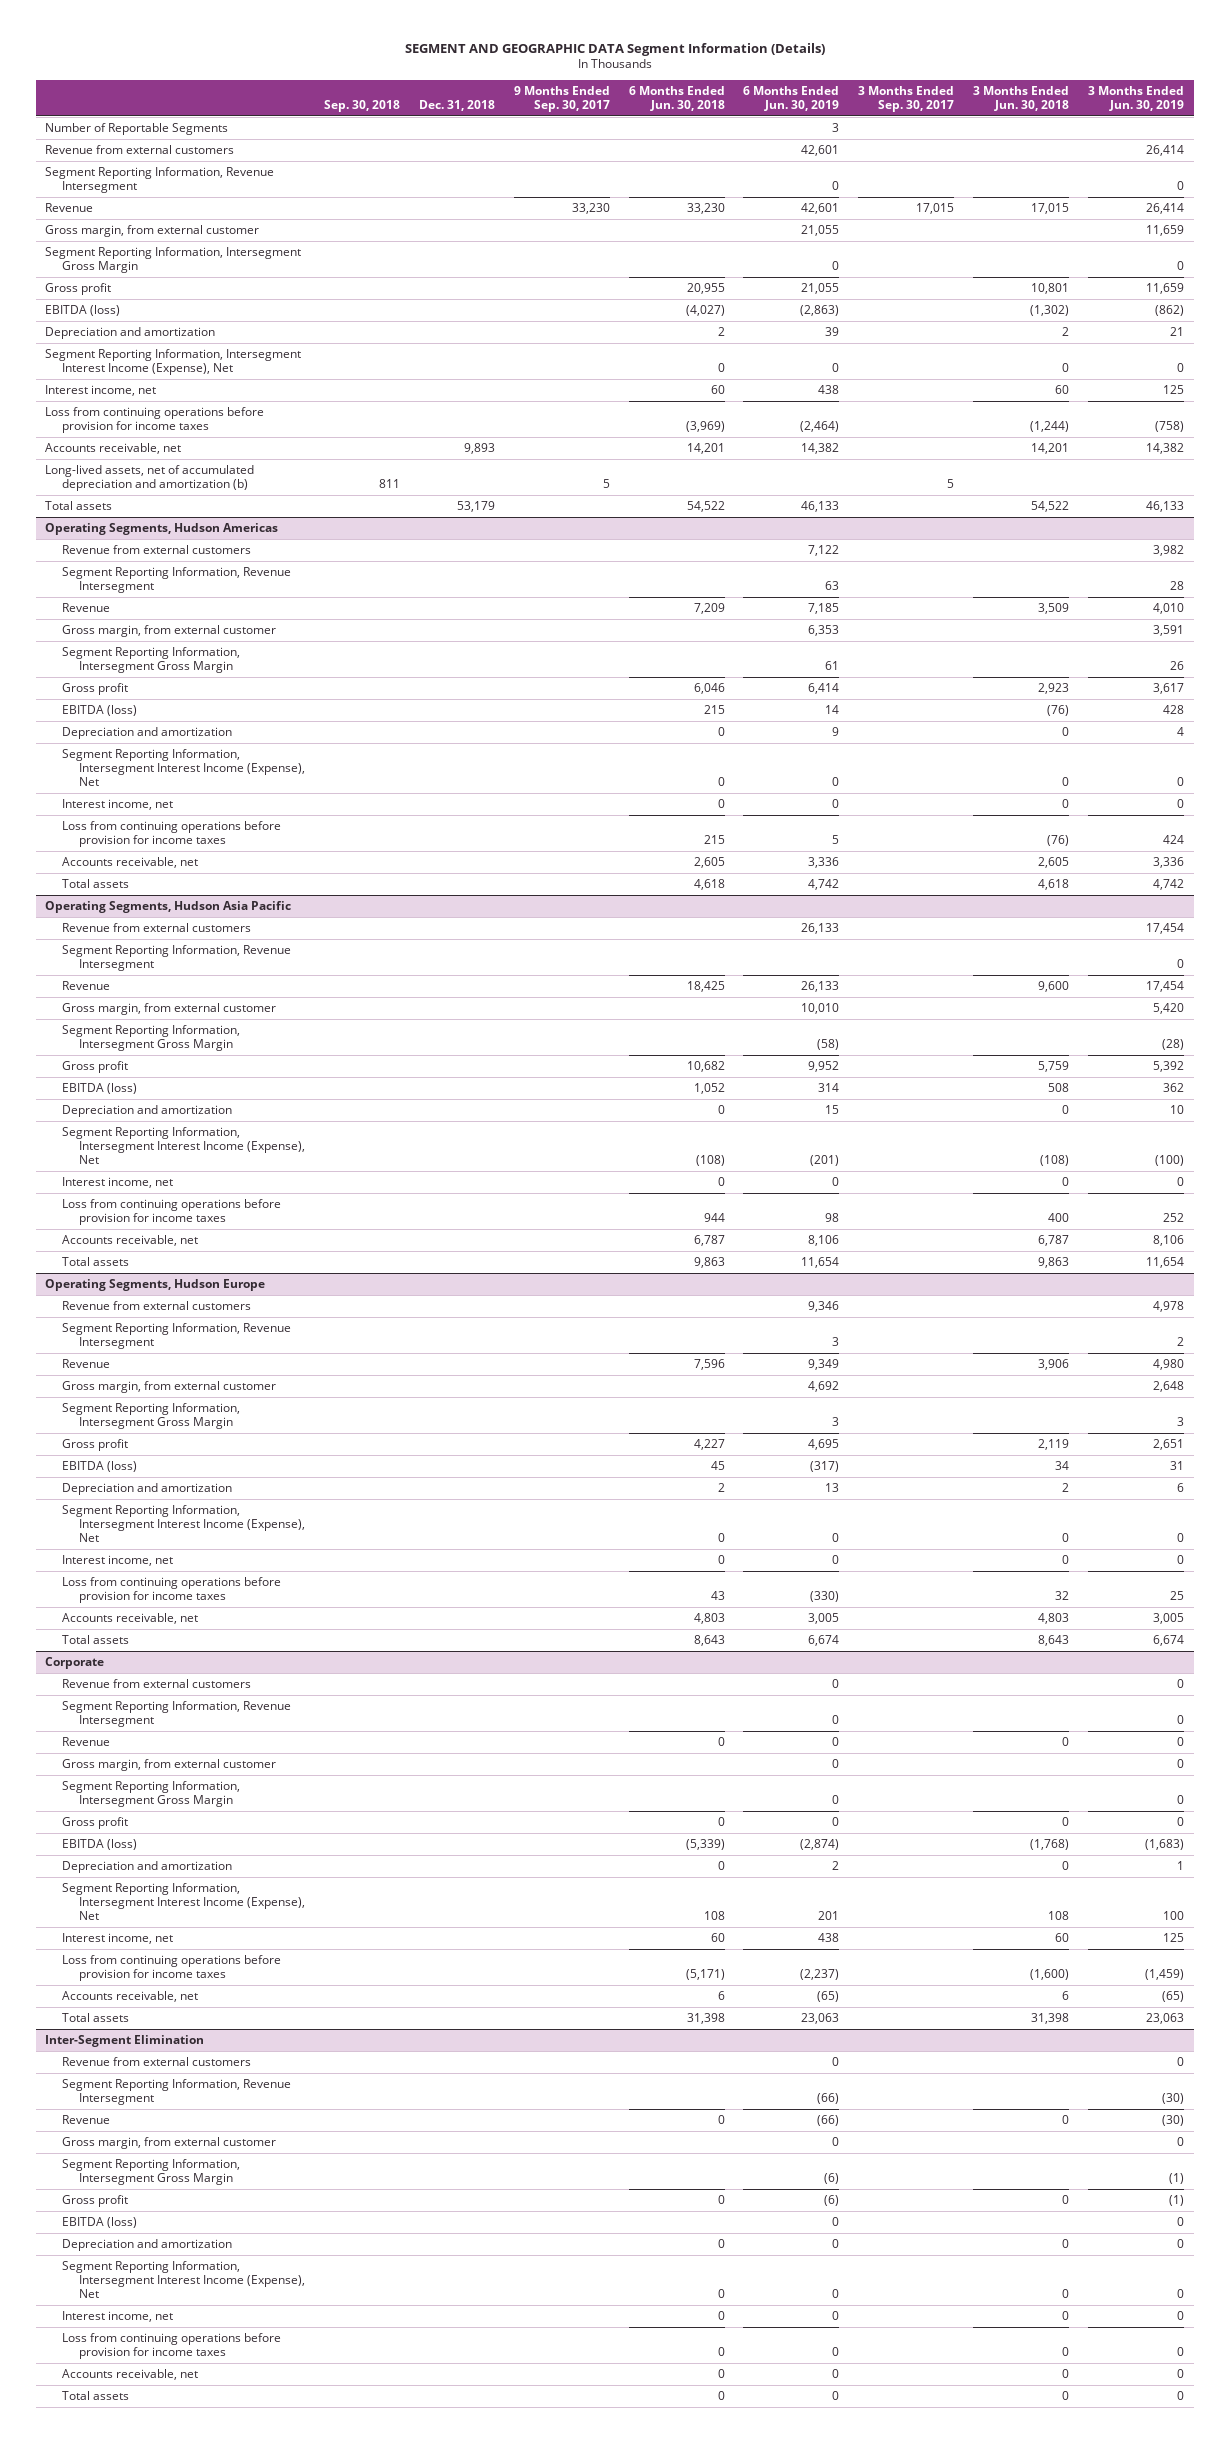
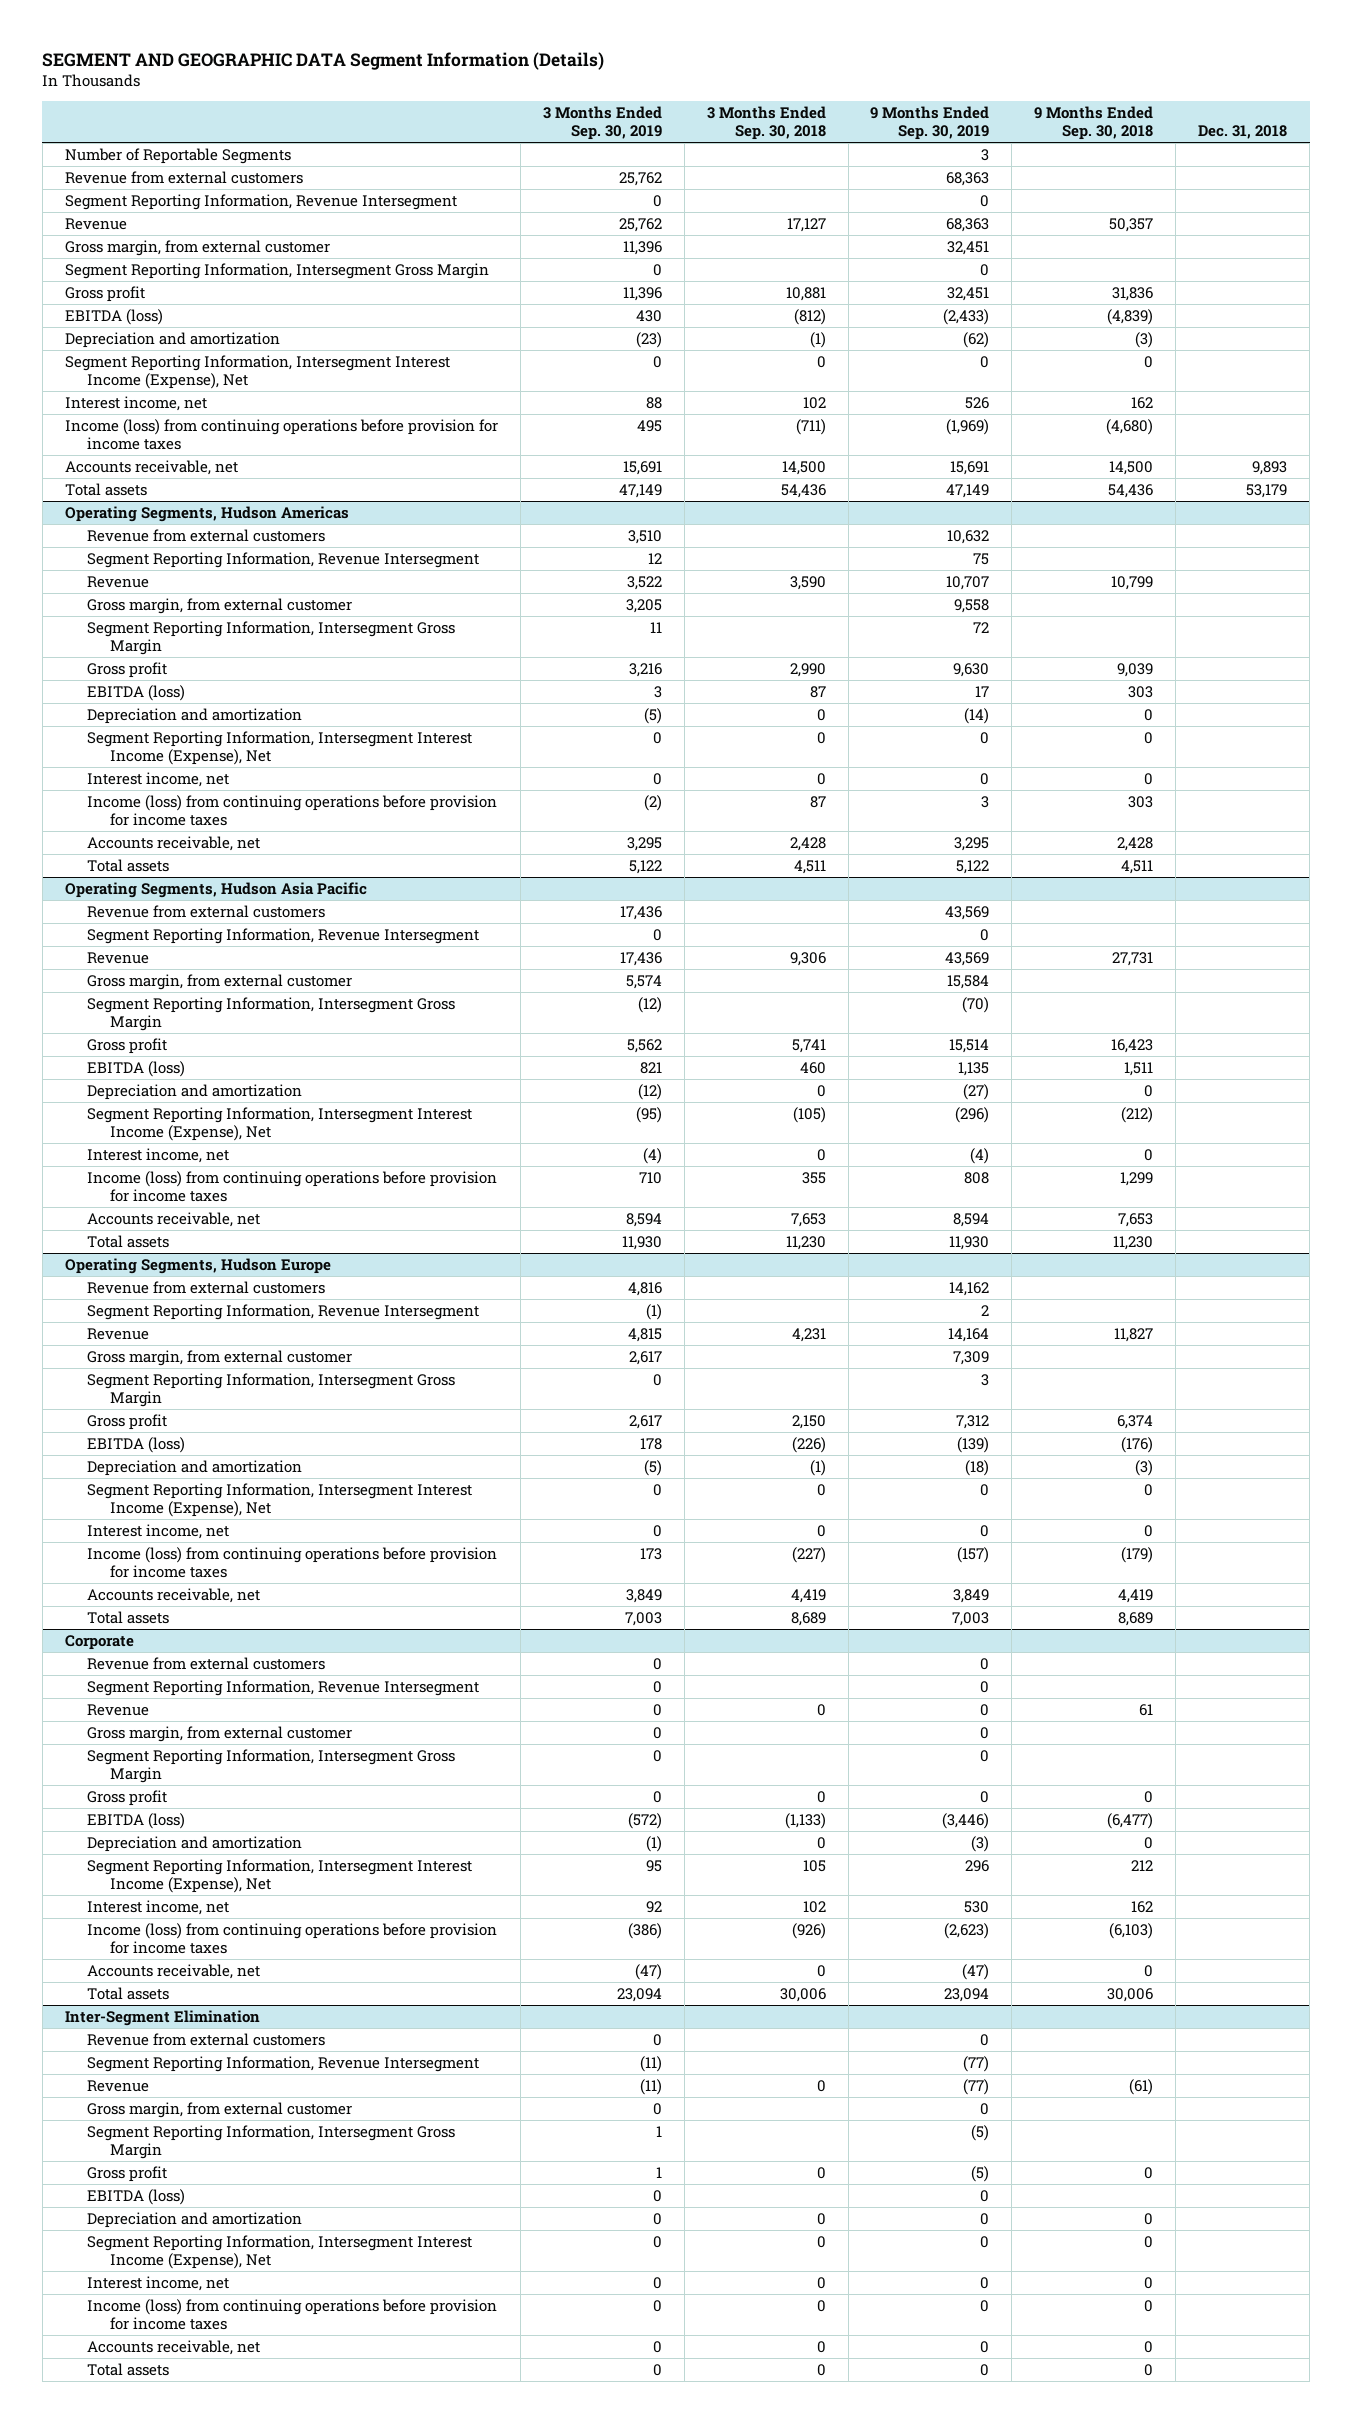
[323,99,400,112] Sep. 30, 2018 -> none
[513,85,610,112] 9 Months Ended Sep. 30, 2017 -> none
[628,85,725,111] 6 Months Ended Jun. 30, 2018 -> none
[743,85,840,111] 6 Months Ended Jun. 30, 2019 -> none
[858,85,955,112] 3 Months Ended Sep. 30, 2017 -> none
[973,85,1070,111] 3 Months Ended Jun. 30, 2018 -> none
[1088,85,1185,111] 3 Months Ended Jun. 30, 2019 -> none
none -> [542,106,662,141] 3 Months Ended Sep. 30, 2019
none -> [706,106,826,141] 3 Months Ended Sep. 30, 2018
none -> [870,106,990,141] 9 Months Ended Sep. 30, 2019
none -> [1034,106,1154,141] 9 Months Ended Sep. 30, 2018
[44,407,264,434] Loss from continuing operations before provision for income taxes -> [64,418,498,451] Income (loss) from continuing operations before provision for income taxes
[44,465,254,492] Long-lived assets, net of accumulated depreciation and amortization (b) -> none
[62,821,282,848] Loss from continuing operations before provision for income taxes -> [87,794,498,827] Income (loss) from continuing operations before provision for income taxes
[62,1199,282,1226] Loss from continuing operations before provision for income taxes -> [87,1170,498,1203] Income (loss) from continuing operations before provision for income taxes
[62,1577,282,1604] Loss from continuing operations before provision for income taxes -> [87,1546,498,1579] Income (loss) from continuing operations before provision for income taxes
[62,1955,282,1982] Loss from continuing operations before provision for income taxes -> [87,1922,498,1955] Income (loss) from continuing operations before provision for income taxes
[62,2333,282,2360] Loss from continuing operations before provision for income taxes -> [87,2298,498,2331] Income (loss) from continuing operations before provision for income taxes

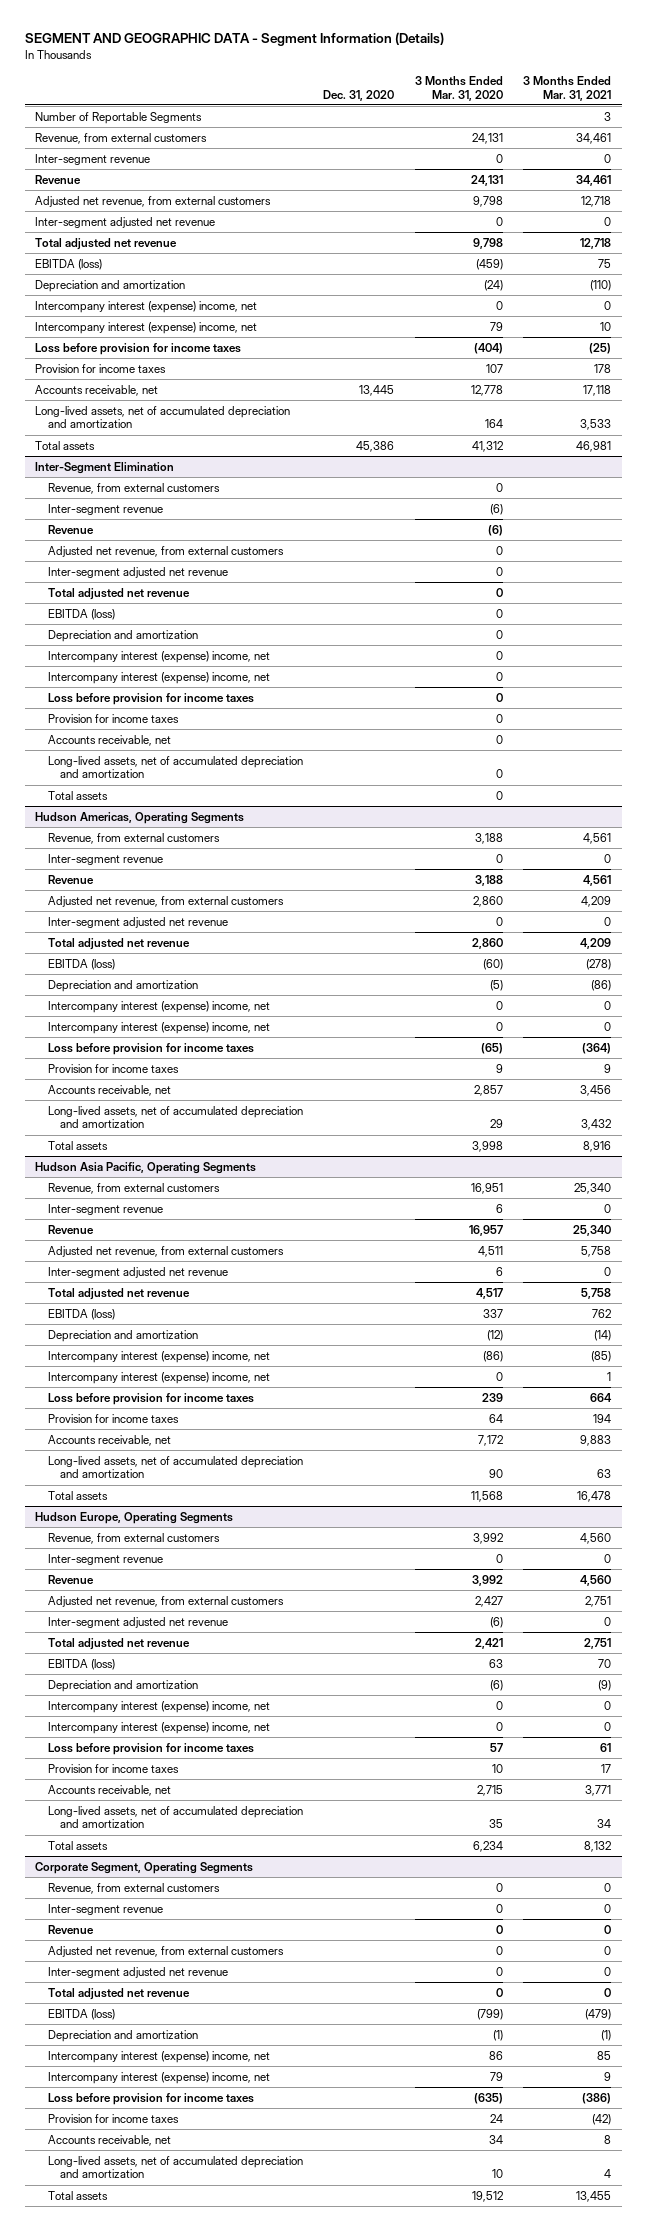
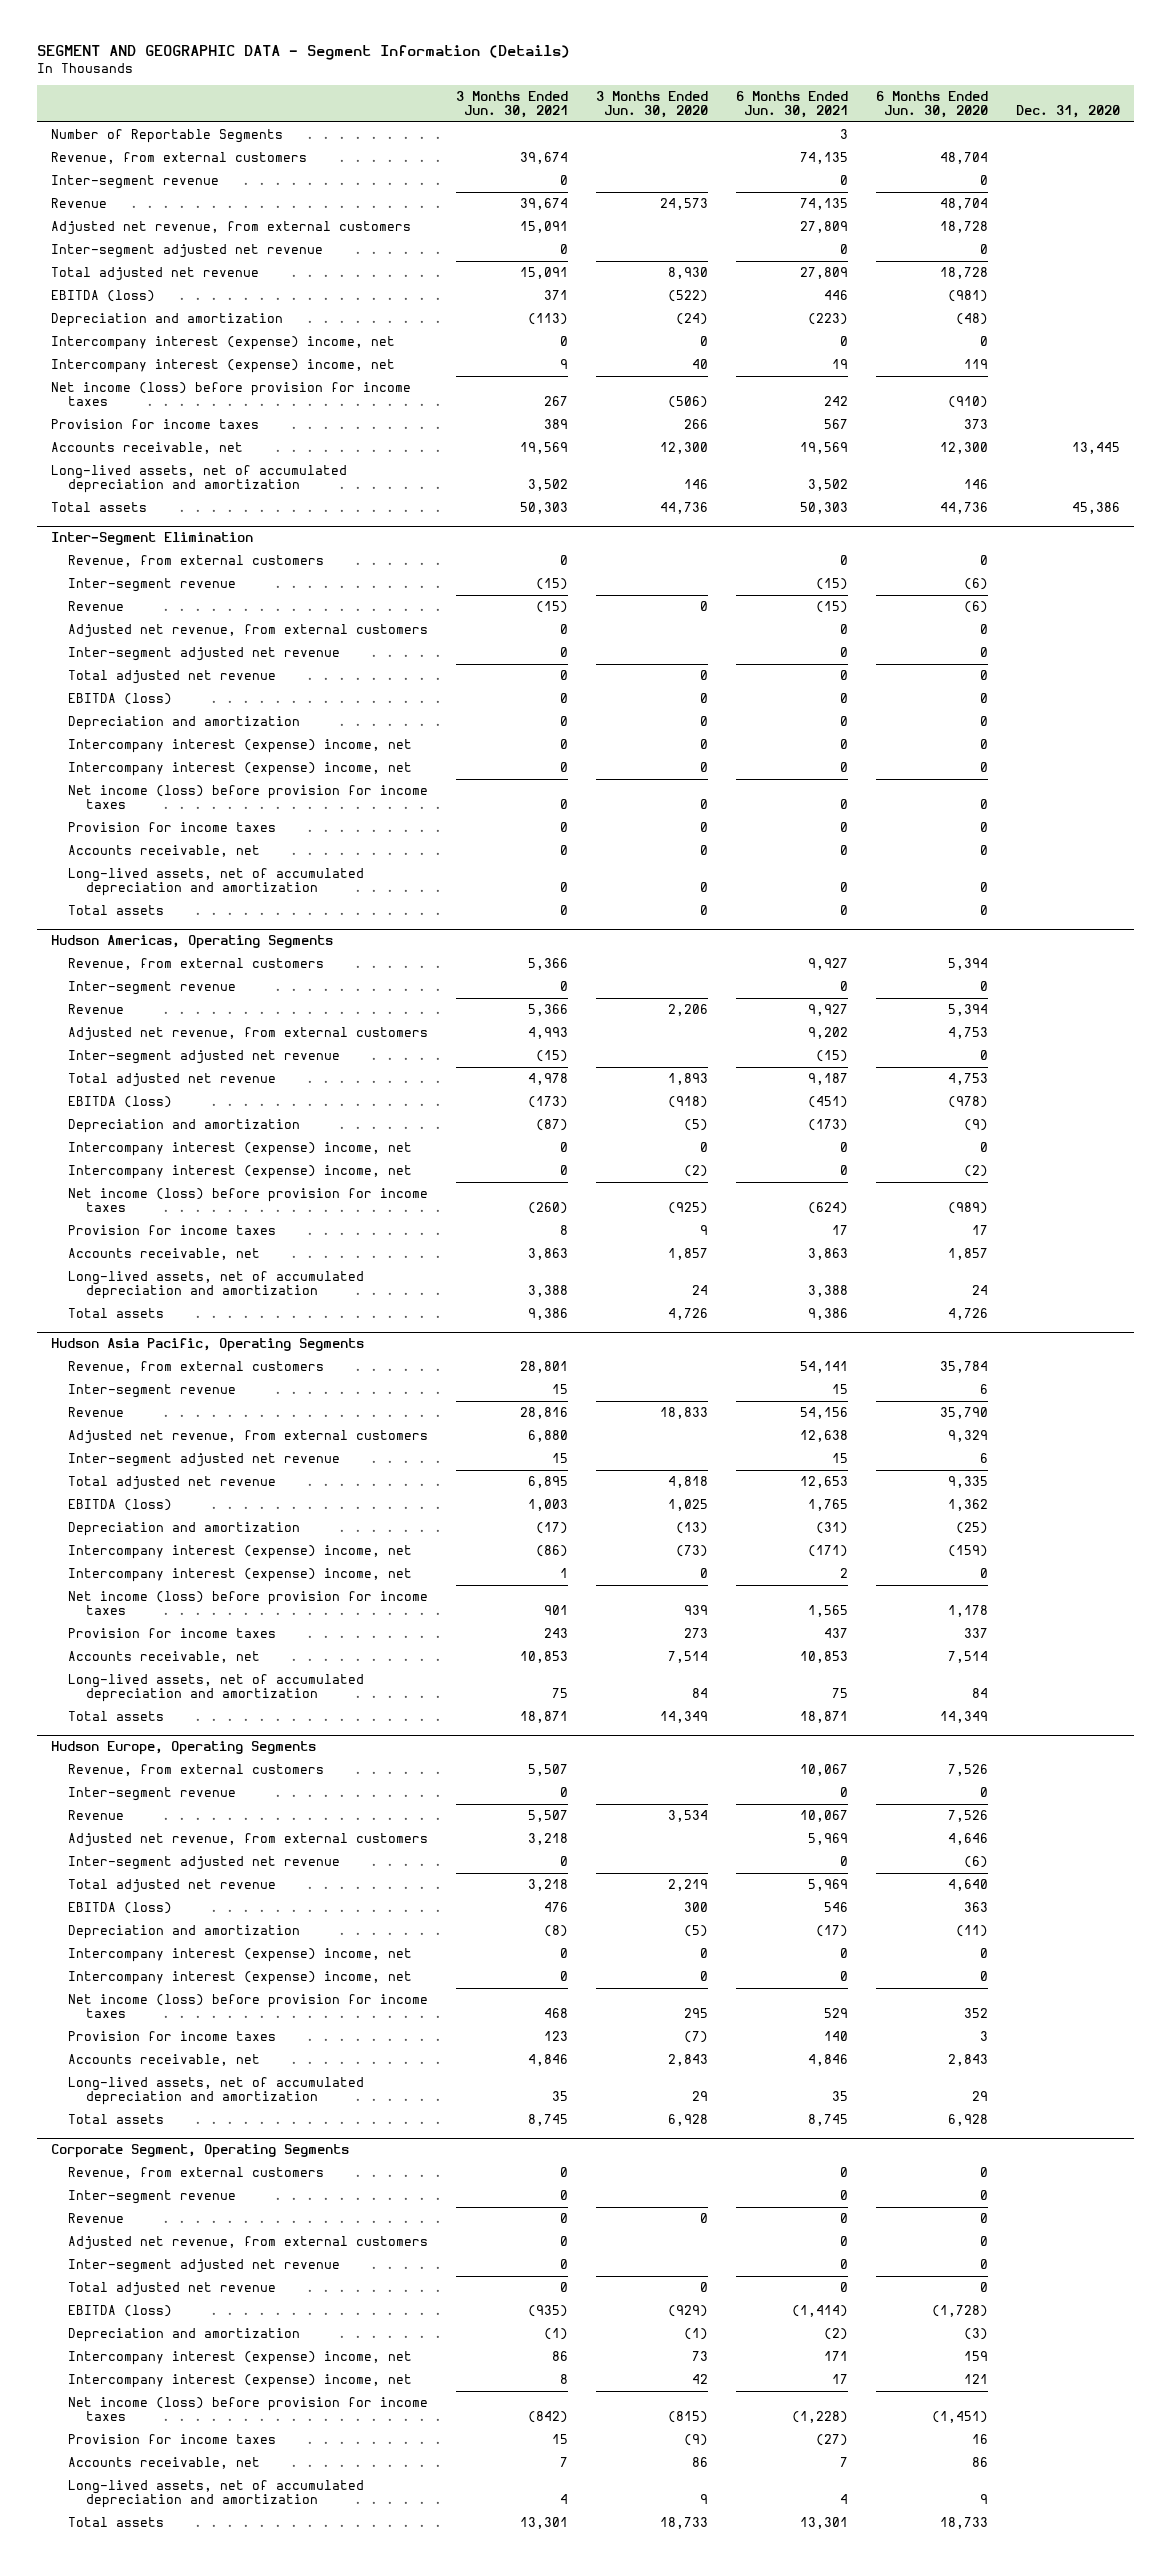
[414,76,503,101] 3 Months Ended Mar. 31, 2020 -> none
[523,76,612,101] 3 Months Ended Mar. 31, 2021 -> none
none -> [456,91,569,119] 3 Months Ended Jun. 30, 2021
none -> [596,91,709,119] 3 Months Ended Jun. 30, 2020
none -> [736,91,849,119] 6 Months Ended Jun. 30, 2021
none -> [875,91,988,119] 6 Months Ended Jun. 30, 2020
[35,342,242,355] Loss before provision for income taxes -> [50,381,411,407] Net income (loss) before provision for income taxes
[47,692,254,705] Loss before provision for income taxes -> [68,784,429,810] Net income (loss) before provision for income taxes
[47,1042,254,1055] Loss before provision for income taxes -> [68,1187,429,1213] Net income (loss) before provision for income taxes
[47,1392,254,1405] Loss before provision for income taxes -> [68,1590,429,1616] Net income (loss) before provision for income taxes
[47,1742,254,1755] Loss before provision for income taxes -> [68,1993,429,2019] Net income (loss) before provision for income taxes
[47,2092,254,2105] Loss before provision for income taxes -> [68,2396,429,2422] Net income (loss) before provision for income taxes

